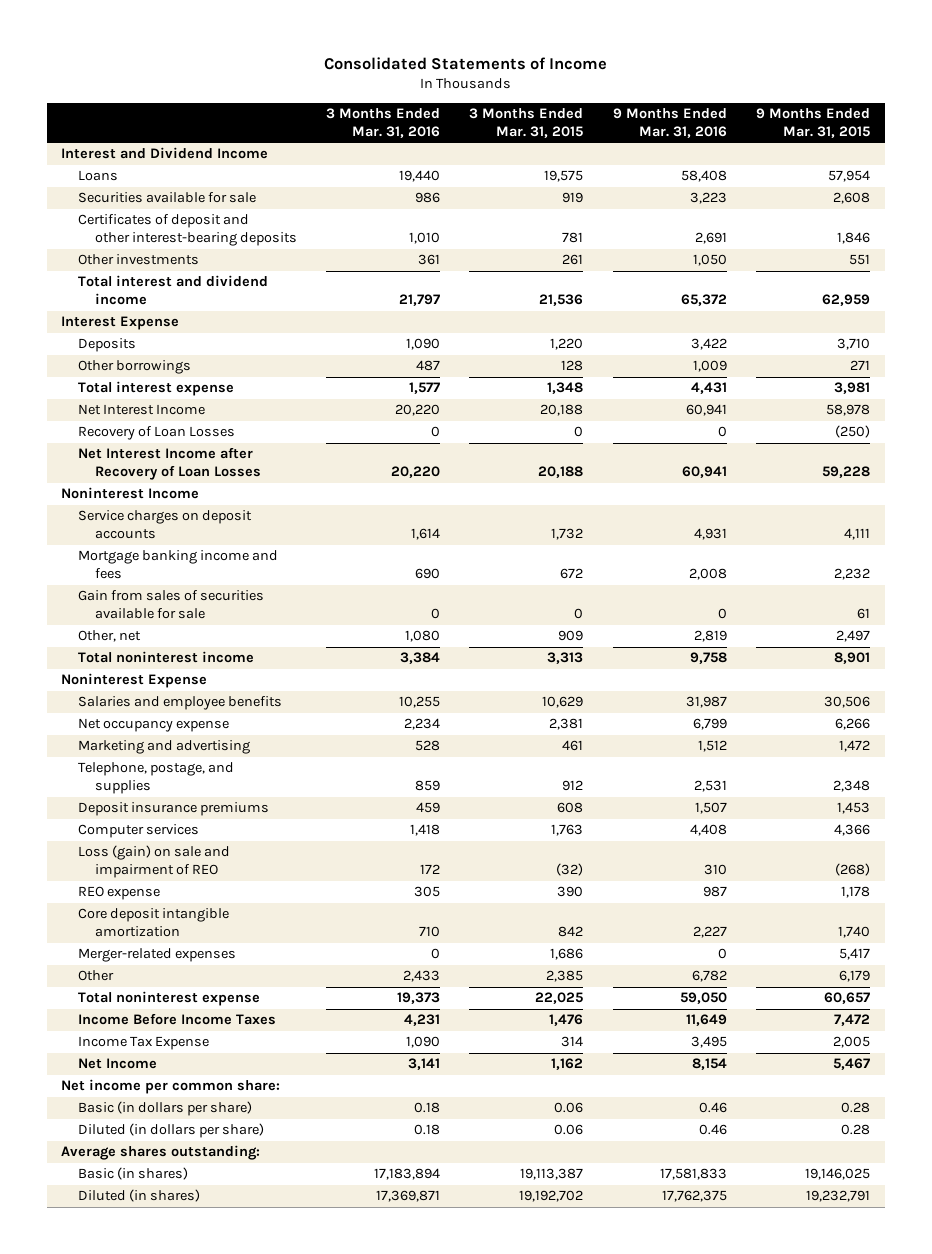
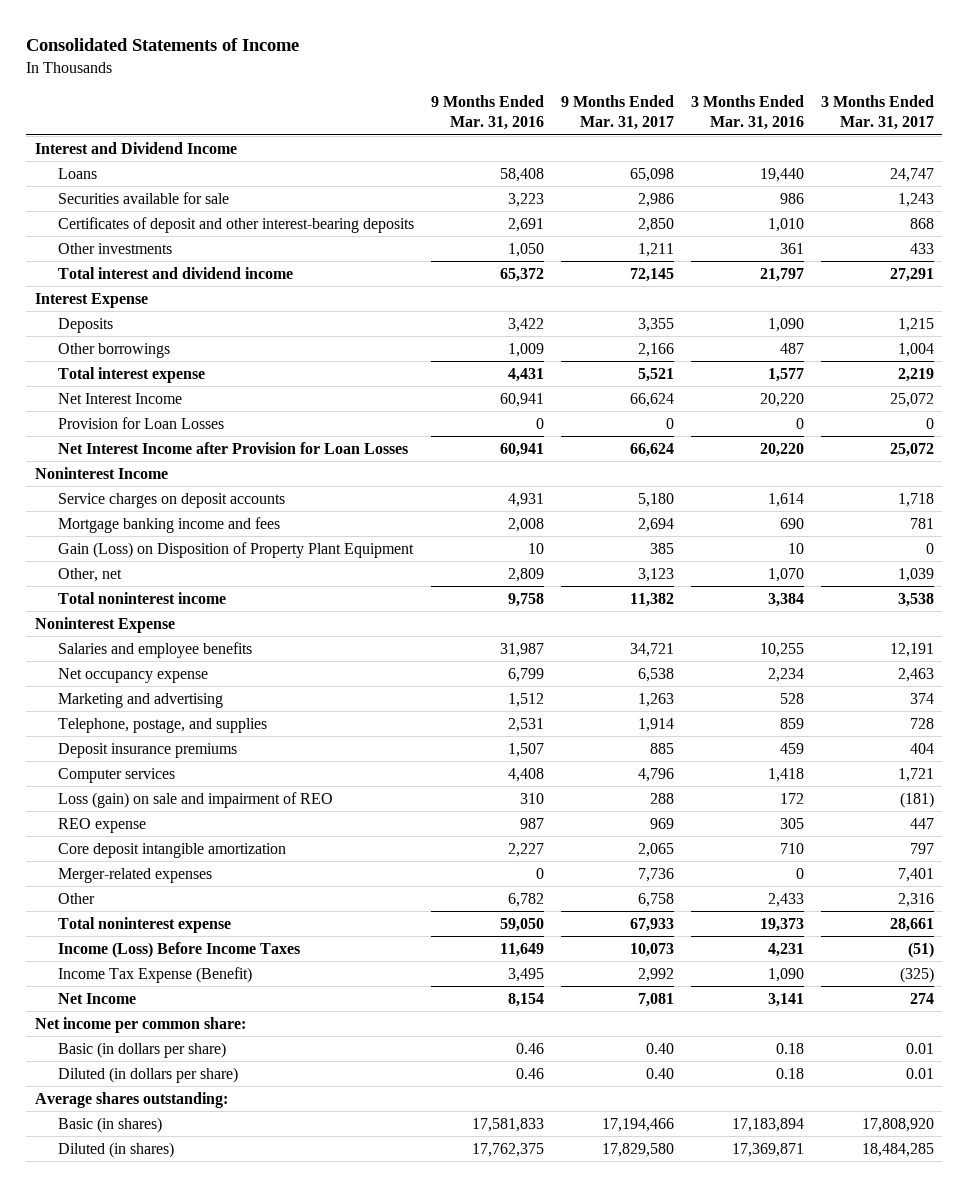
[469,108,584,139] 3 Months Ended Mar. 31, 2015 -> none
[756,108,871,139] 9 Months Ended Mar. 31, 2015 -> none
none -> [561,95,675,131] 9 Months Ended Mar. 31, 2017
none -> [821,95,935,131] 3 Months Ended Mar. 31, 2017
[77,426,235,441] Recovery of Loan Losses -> [58,416,225,429] Provision for Loan Losses
[77,447,261,481] Net Interest Income after Recovery of Loan Losses -> [58,441,409,454] Net Interest Income after Provision for Loan Losses
[77,590,264,620] Gain from sales of securities available for sale -> none
none -> [58,541,415,558] Gain (Loss) on Disposition of Property Plant Equipment
[404,630,440,643] 1,080 -> [768,567,805,582] 1,070
[693,630,727,643] 2,819 -> [508,567,545,582] 2,809
[77,1013,276,1026] Income Before Income Taxes -> [58,941,301,958] Income (Loss) Before Income Taxes
[77,1036,209,1051] Income Tax Expense -> [58,966,253,983] Income Tax Expense (Benefit)

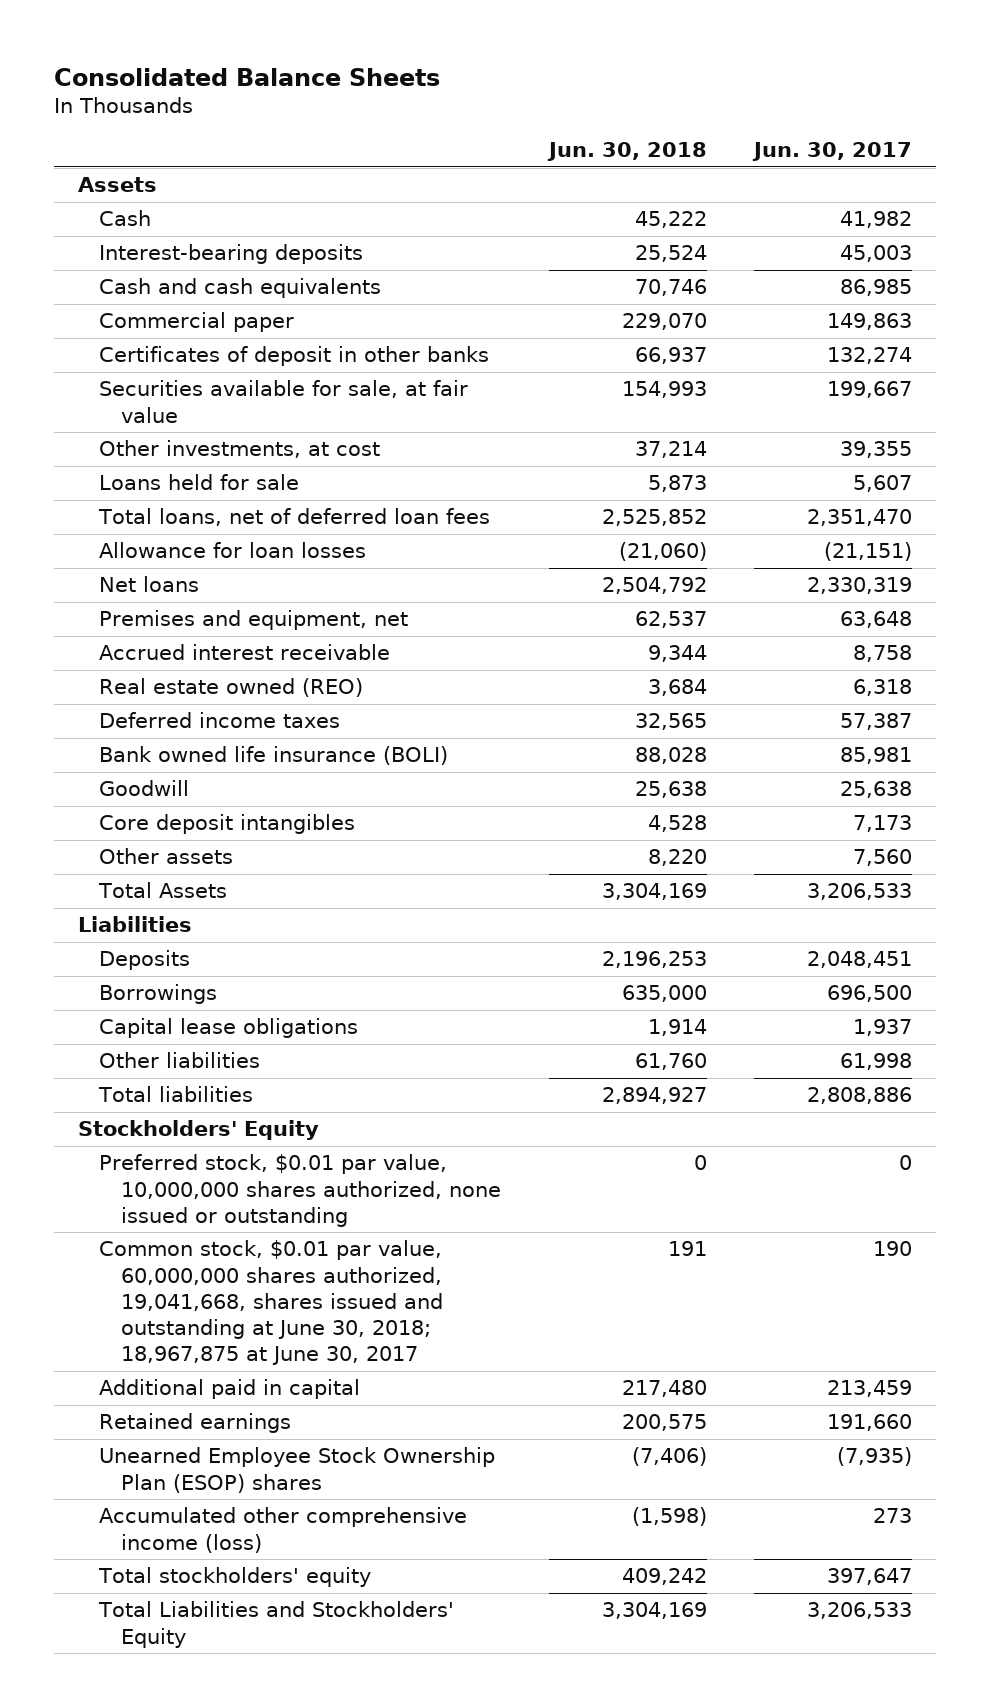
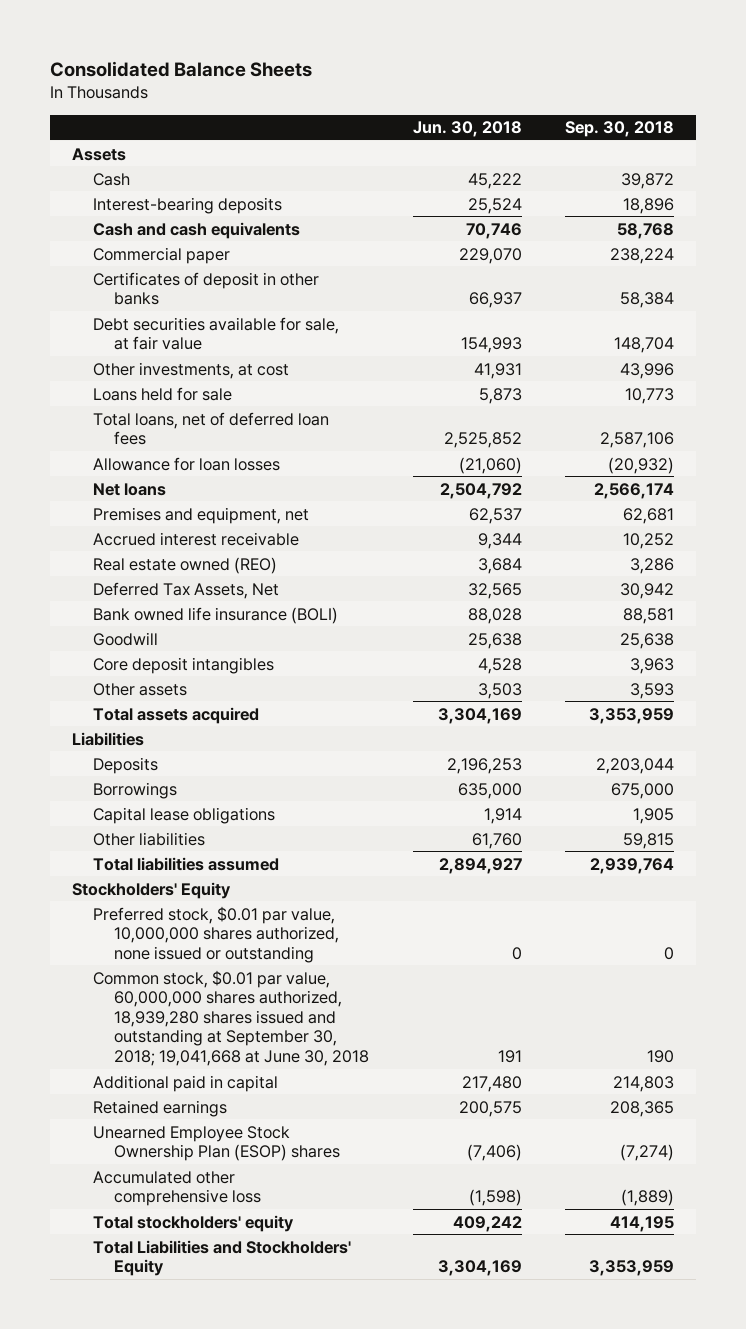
[752,142,913,162] Jun. 30, 2017 -> none
none -> [565,121,675,138] Sep. 30, 2018
[99,380,469,423] Securities available for sale, at fair value -> [92,316,339,351] Debt securities available for sale, at fair value
[634,441,707,459] 37,214 -> [473,362,522,379] 41,931
[99,712,341,729] Deferred income taxes -> [92,581,279,599] Deferred Tax Assets, Net
[647,849,707,867] 8,220 -> [477,682,522,699] 3,503
[98,882,228,899] Total Assets -> [92,706,259,724] Total assets acquired
[98,1086,254,1103] Total liabilities -> [92,856,279,871] Total liabilities assumed
[99,1240,443,1366] Common stock, $0.01 par value, 60,000,000 shares authorized, 19,041,668, shares issued and outstanding at June 30, 2018; 18,967,875 at June 30, 2017 -> [92,969,370,1066] Common stock, $0.01 par value, 60,000,000 shares authorized, 18,939,280 shares issued and outstanding at September 30, 2018; 19,041,668 at June 30, 2018
[99,1507,468,1553] Accumulated other comprehensive income (loss) -> [92,1170,262,1207] Accumulated other comprehensive loss

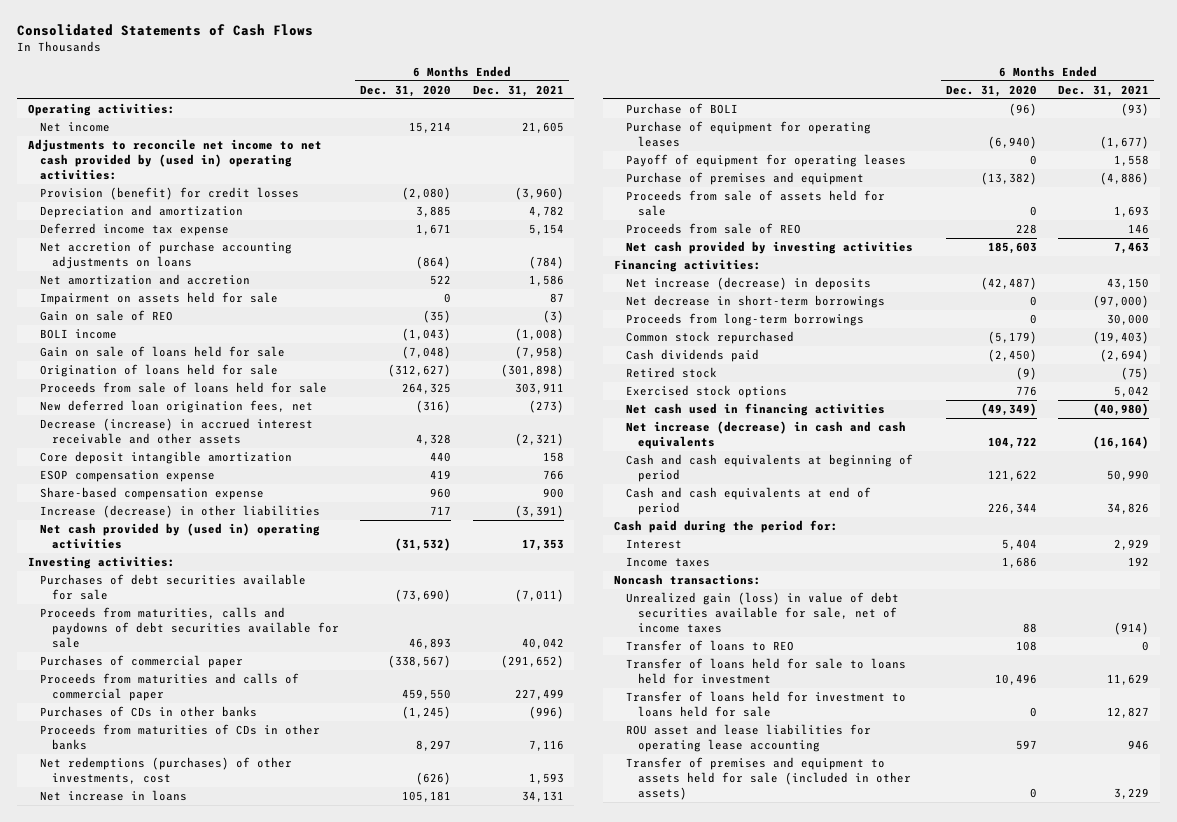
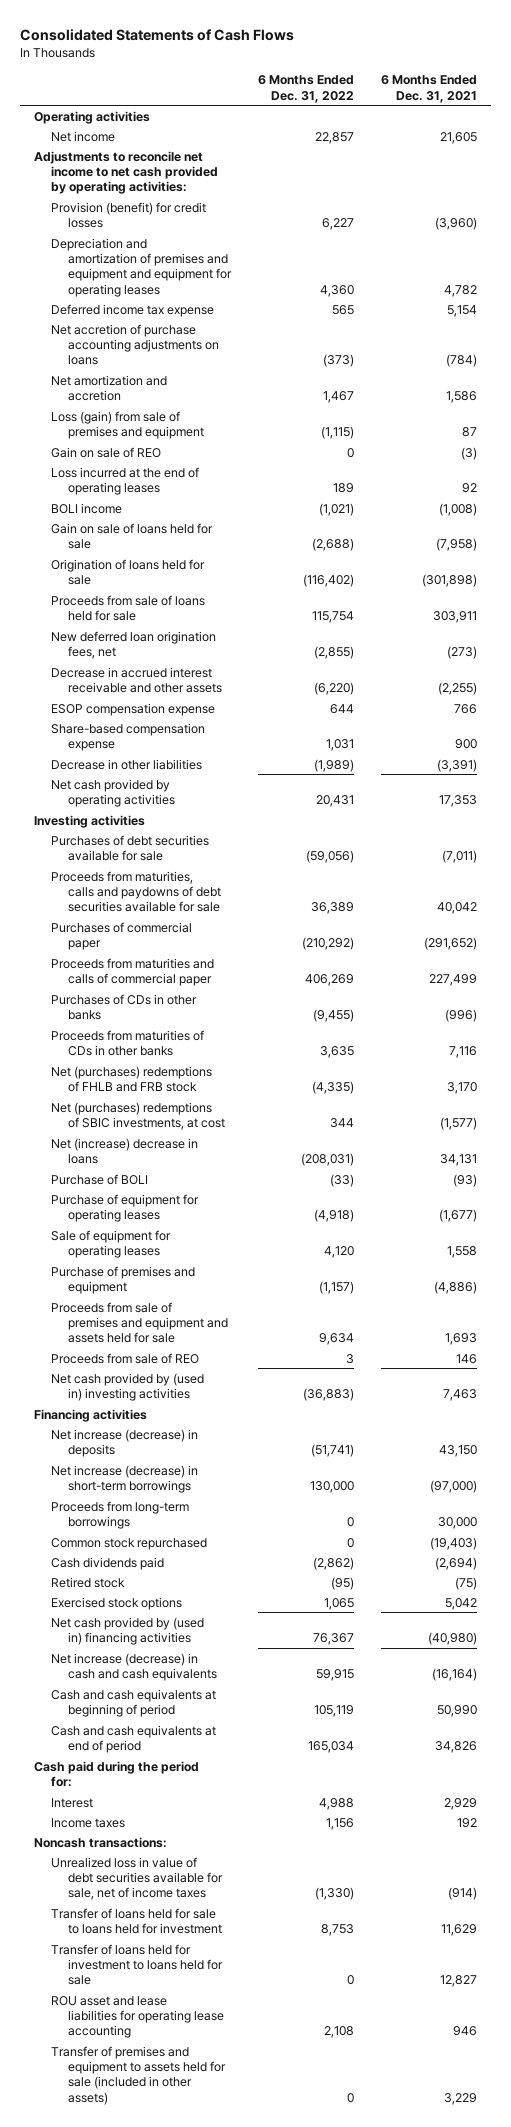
[360,84,452,97] Dec. 31, 2020 -> none
none -> [257,75,354,103] 6 Months Ended Dec. 31, 2022
[28,103,176,117] Operating activities: -> [33,110,150,124] Operating activities
[28,139,323,181] Adjustments to reconcile net income to net cash provided by (used in) operating activities: -> [33,150,218,195] Adjustments to reconcile net income to net cash provided by operating activities:
[40,205,244,219] Depreciation and amortization -> [50,237,232,297] Depreciation and amortization of premises and equipment and equipment for operating leases
[40,292,279,306] Impairment on assets held for sale -> none
none -> [50,410,204,440] Loss (gain) from sale of premises and equipment
none -> [50,466,199,496] Loss incurred at the end of operating leases
[40,451,293,465] Core deposit intangible amortization -> none
[40,418,314,445] Decrease (increase) in accrued interest receivable and other assets -> [50,666,222,694] Decrease in accrued interest receivable and other assets
[514,433,564,447] (2,321) -> [437,682,477,696] (2,255)
[40,505,321,519] Increase (decrease) in other liabilities -> [50,758,202,770] Decrease in other liabilities
[40,523,321,550] Net cash provided by (used in) operating activities -> [50,778,175,808] Net cash provided by operating activities
[28,556,176,570] Investing activities: -> [33,814,145,828] Investing activities
[40,757,293,785] Net redemptions (purchases) of other investments, cost -> [50,1065,212,1093] Net (purchases) redemptions of FHLB and FRB stock
[528,773,564,785] 1,593 -> [446,1082,477,1095] 3,170
none -> [50,1101,225,1131] Net (purchases) redemptions of SBIC investments, at cost
[40,790,188,802] Net increase in loans -> [50,1137,198,1165] Net (increase) decrease in loans
[625,154,906,168] Payoff of equipment for operating leases -> [50,1229,171,1259] Sale of equipment for operating leases
[625,190,885,217] Proceeds from sale of assets held for sale -> [50,1301,228,1344] Proceeds from sale of premises and equipment and assets held for sale
[625,241,913,255] Net cash provided by investing activities -> [50,1372,204,1402] Net cash provided by (used in) investing activities
[613,259,761,273] Financing activities: -> [33,1408,147,1422] Financing activities
[625,295,885,309] Net decrease in short-term borrowings -> [50,1464,198,1494] Net increase (decrease) in short-term borrowings
[625,403,885,417] Net cash used in financing activities -> [50,1616,204,1646] Net cash provided by (used in) financing activities
[625,640,794,652] Transfer of loans to REO -> none
[625,592,899,634] Unrealized gain (loss) in value of debt securities available for sale, net of income taxes -> [50,1856,223,1901] Unrealized loss in value of debt securities available for sale, net of income taxes

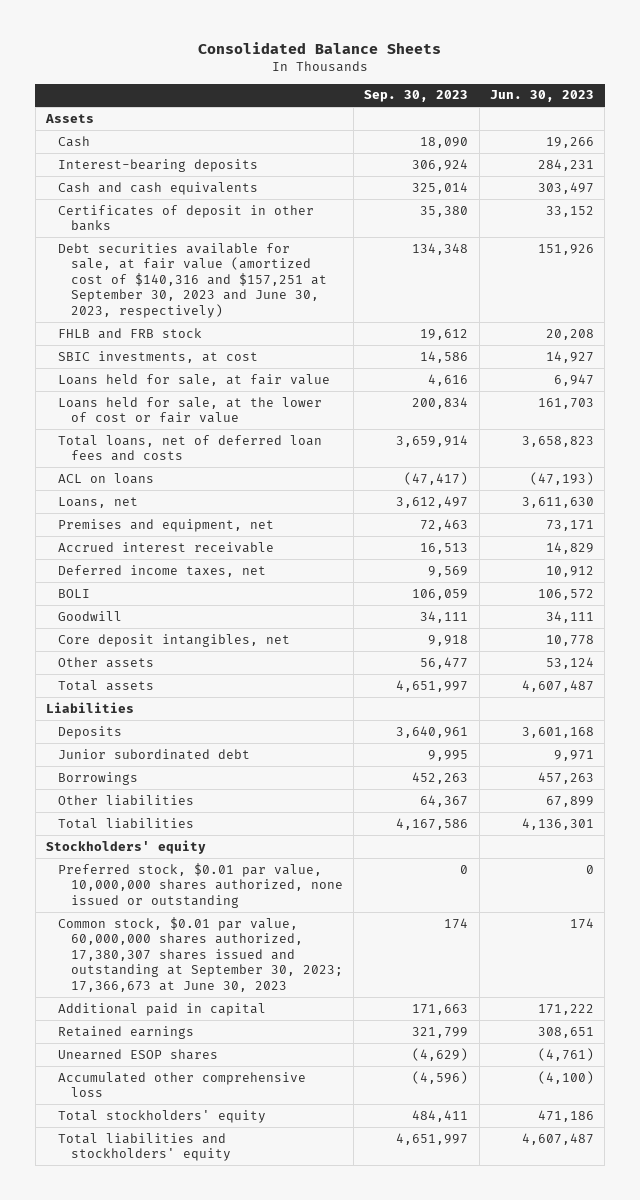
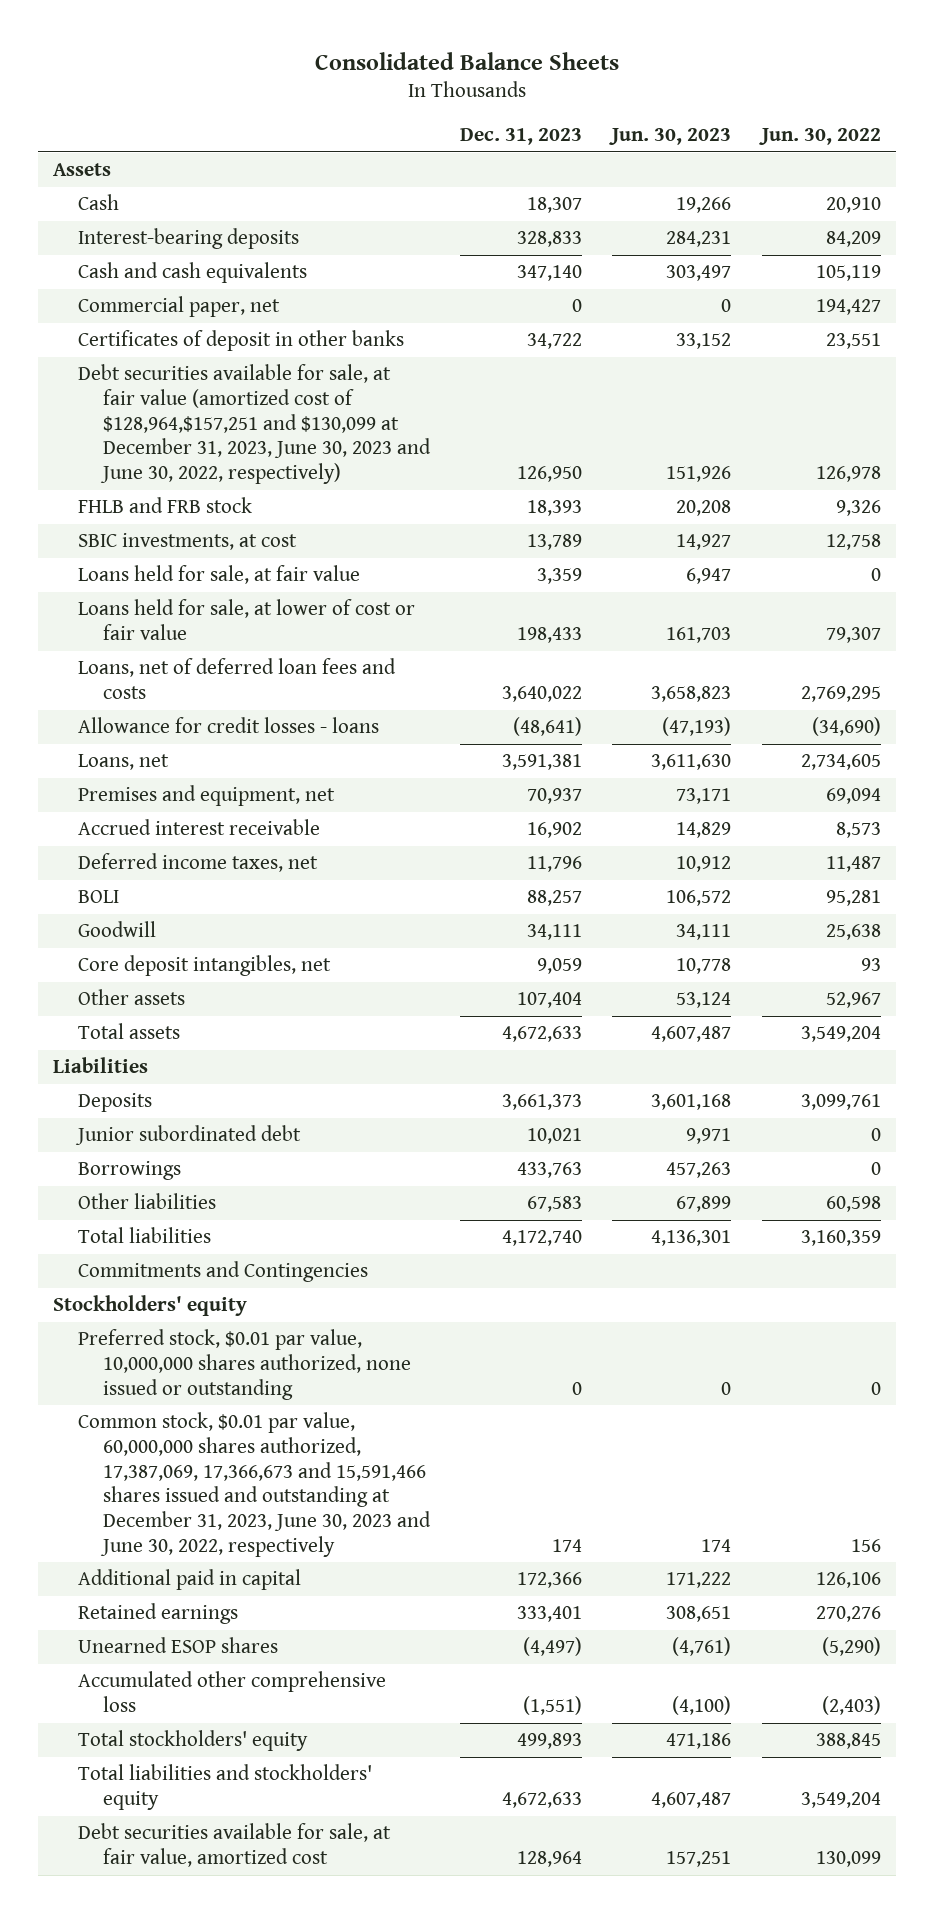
[364,90,469,103] Sep. 30, 2023 -> none
none -> [460,128,583,146] Dec. 31, 2023
none -> [758,128,881,146] Jun. 30, 2022
none -> [77,296,280,318] Commercial paper, net
[58,242,327,318] Debt securities available for sale, at fair value (amortized cost of $140,316 and $157,251 at September 30, 2023 and June 30, 2023, respectively) -> [77,364,431,485] Debt securities available for sale, at fair value (amortized cost of $128,964,$157,251 and $130,099 at December 31, 2023, June 30, 2023 and June 30, 2022, respectively)
[58,396,323,424] Loans held for sale, at the lower of cost or fair value -> [77,599,415,641] Loans held for sale, at lower of cost or fair value
[58,434,323,462] Total loans, net of deferred loan fees and costs -> [77,658,396,700] Loans, net of deferred loan fees and costs
[58,472,155,484] ACL on loans -> [77,717,379,734] Allowance for credit losses - loans
none -> [77,1261,368,1283] Commitments and Contingencies
[58,916,343,992] Common stock, $0.01 par value, 60,000,000 shares authorized, 17,380,307 shares issued and outstanding at September 30, 2023; 17,366,673 at June 30, 2023 -> [77,1412,431,1557] Common stock, $0.01 par value, 60,000,000 shares authorized, 17,387,069, 17,366,673 and 15,591,466 shares issued and outstanding at December 31, 2023, June 30, 2023 and June 30, 2022, respectively
none -> [77,1823,391,1868] Debt securities available for sale, at fair value, amortized cost

